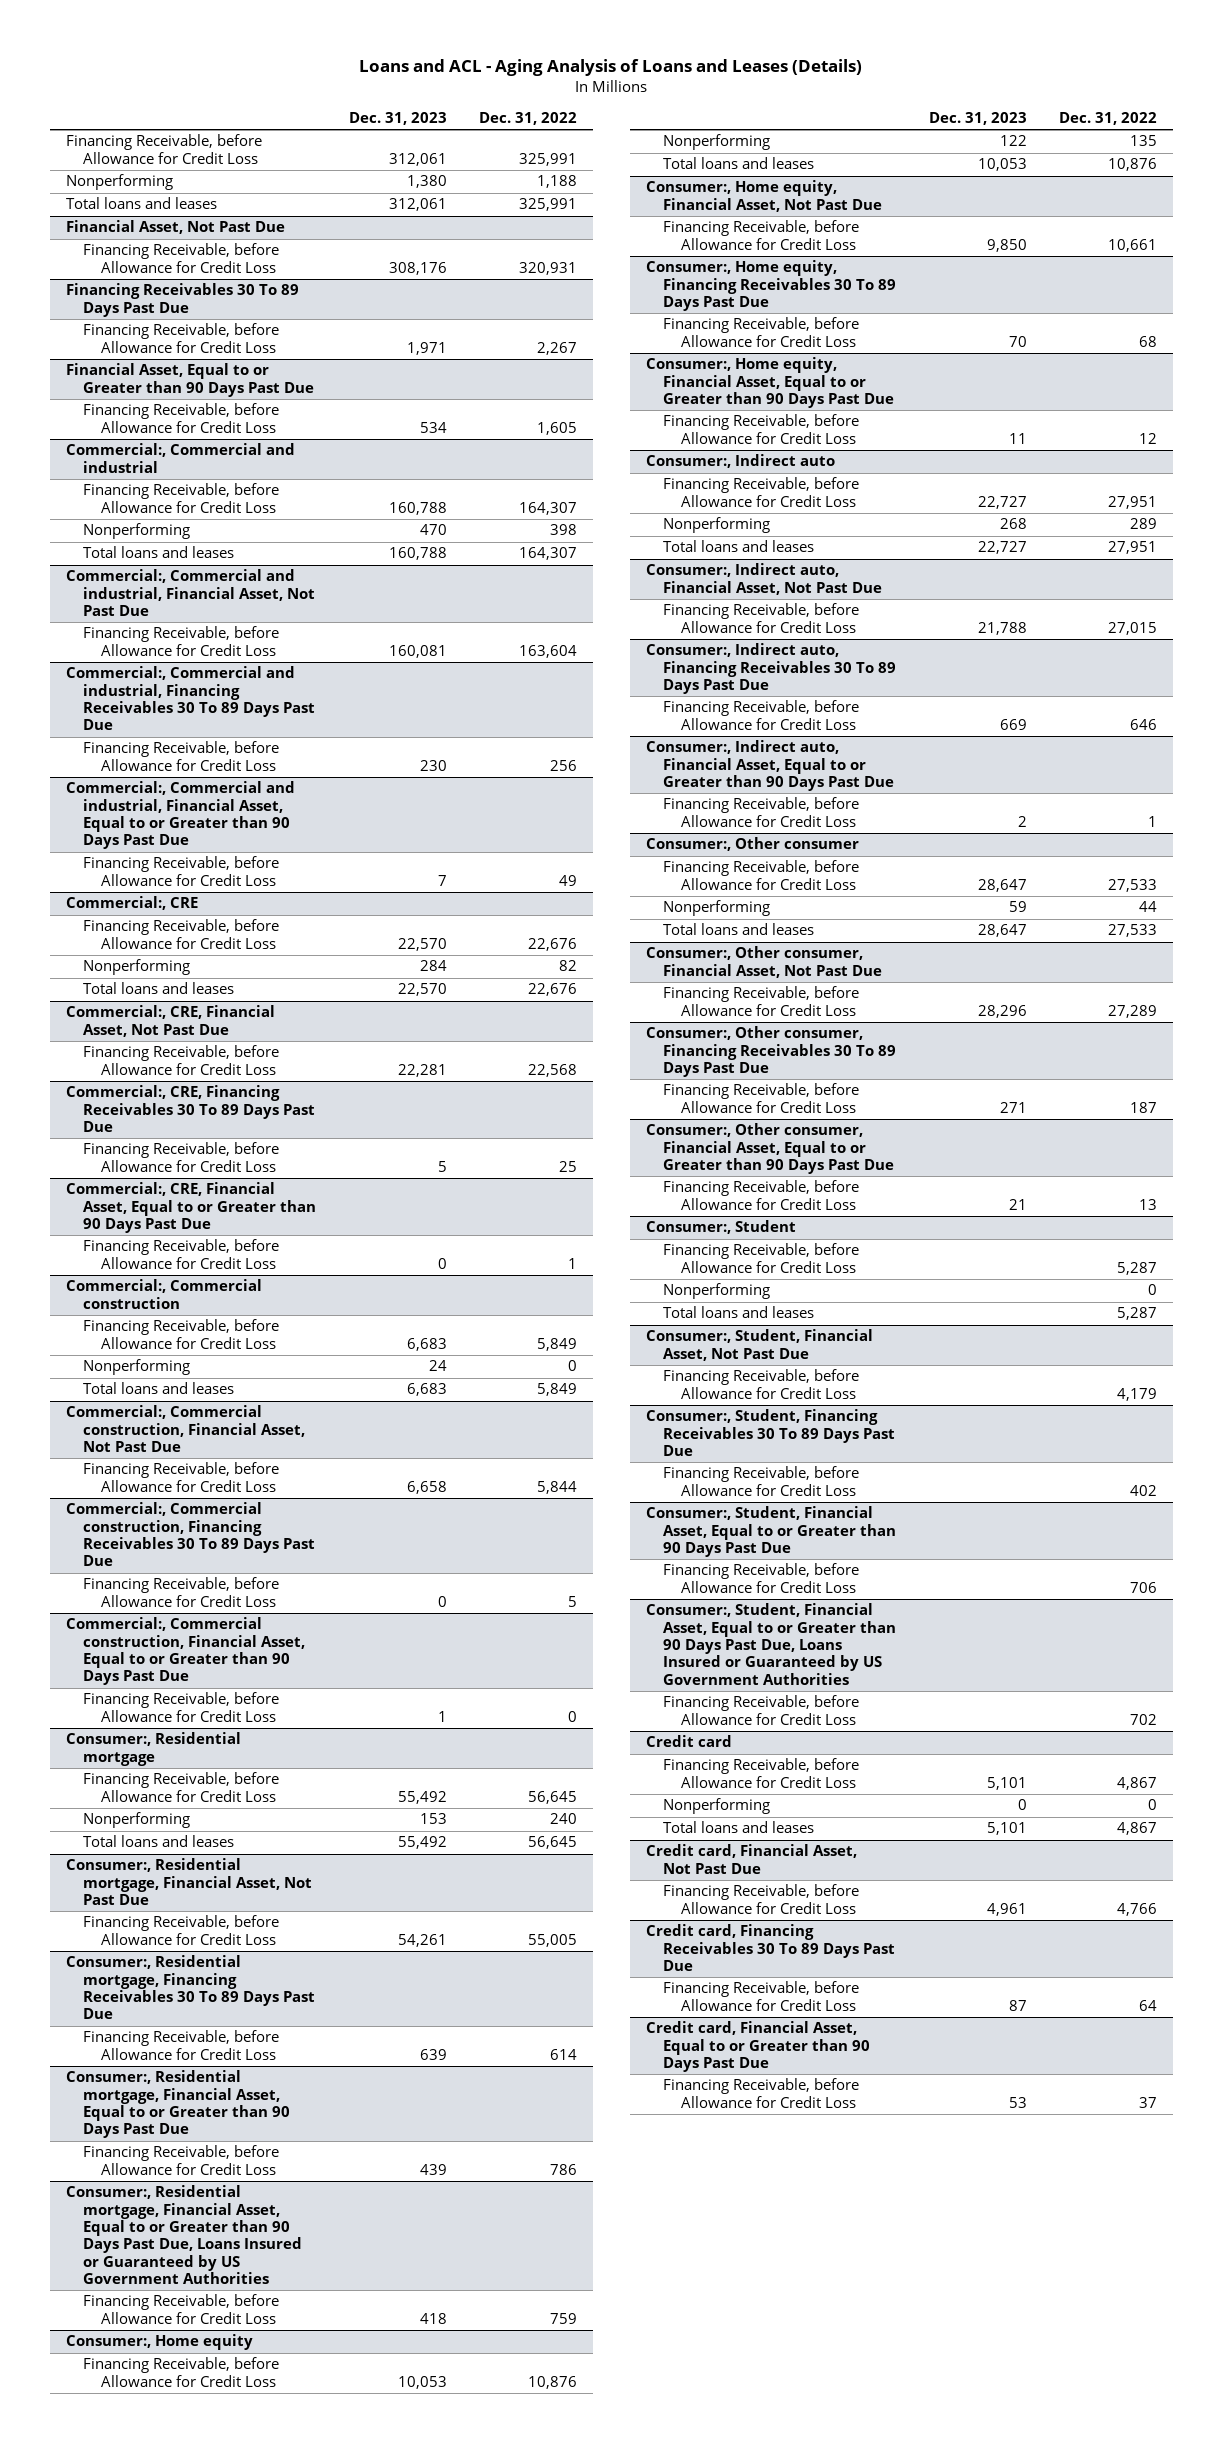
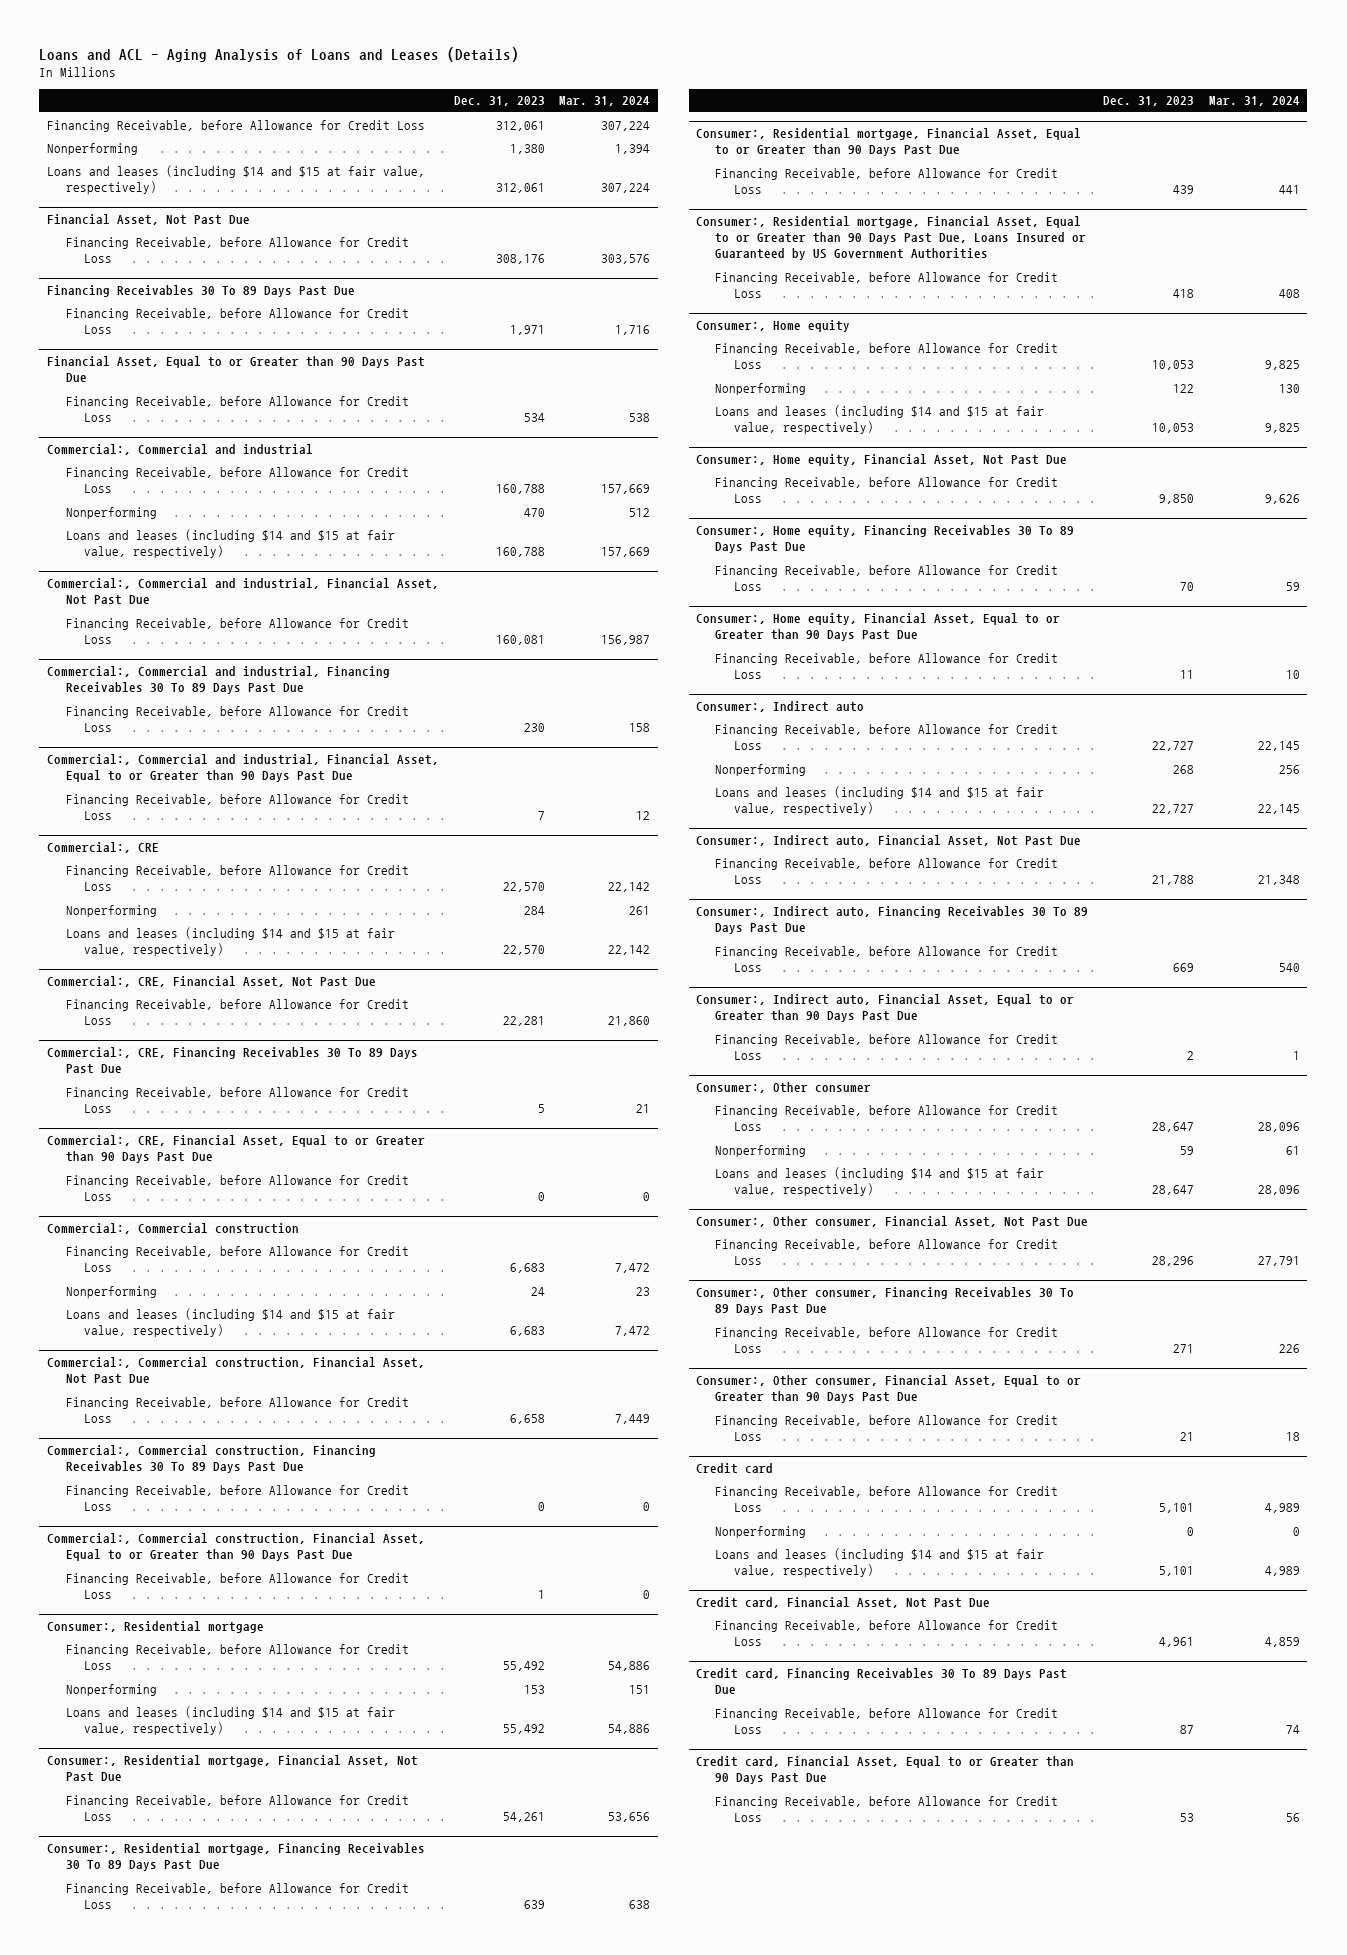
[479,111,578,125] Dec. 31, 2022 -> none
none -> [559,96,651,107] Mar. 31, 2024
[65,197,217,210] Total loans and leases -> [46,164,425,194] Loans and leases (including $14 and $15 at fair value, respectively)
[83,546,235,559] Total loans and leases -> [65,528,395,558] Loans and leases (including $14 and $15 at fair value, respectively)
[83,982,235,995] Total loans and leases -> [65,926,395,956] Loans and leases (including $14 and $15 at fair value, respectively)
[83,1382,235,1395] Total loans and leases -> [65,1307,395,1337] Loans and leases (including $14 and $15 at fair value, respectively)
[83,1835,235,1848] Total loans and leases -> [65,1705,395,1735] Loans and leases (including $14 and $15 at fair value, respectively)
[663,157,815,170] Total loans and leases -> [715,404,1045,434] Loans and leases (including $14 and $15 at fair value, respectively)
[663,540,815,553] Total loans and leases -> [715,785,1045,815] Loans and leases (including $14 and $15 at fair value, respectively)
[663,923,815,936] Total loans and leases -> [715,1166,1045,1196] Loans and leases (including $14 and $15 at fair value, respectively)
[645,1220,796,1235] Consumer:, Student -> none
[663,1243,860,1273] Financing Receivable, before Allowance for Credit Loss -> none
[663,1283,771,1300] Nonperforming -> none
[663,1306,815,1319] Total loans and leases -> none
[645,1329,873,1361] Consumer:, Student, Financial Asset, Not Past Due -> none
[663,1369,860,1399] Financing Receivable, before Allowance for Credit Loss -> none
[645,1409,896,1457] Consumer:, Student, Financing Receivables 30 To 89 Days Past Due -> none
[663,1466,860,1496] Financing Receivable, before Allowance for Credit Loss -> none
[645,1506,897,1558] Consumer:, Student, Financial Asset, Equal to or Greater than 90 Days Past Due -> none
[663,1563,860,1593] Financing Receivable, before Allowance for Credit Loss -> none
[645,1603,897,1685] Consumer:, Student, Financial Asset, Equal to or Greater than 90 Days Past Due, Loans Insured or Guaranteed by US Government Authorities -> none
[663,1695,860,1725] Financing Receivable, before Allowance for Credit Loss -> none
[663,1821,815,1834] Total loans and leases -> [715,1547,1045,1577] Loans and leases (including $14 and $15 at fair value, respectively)

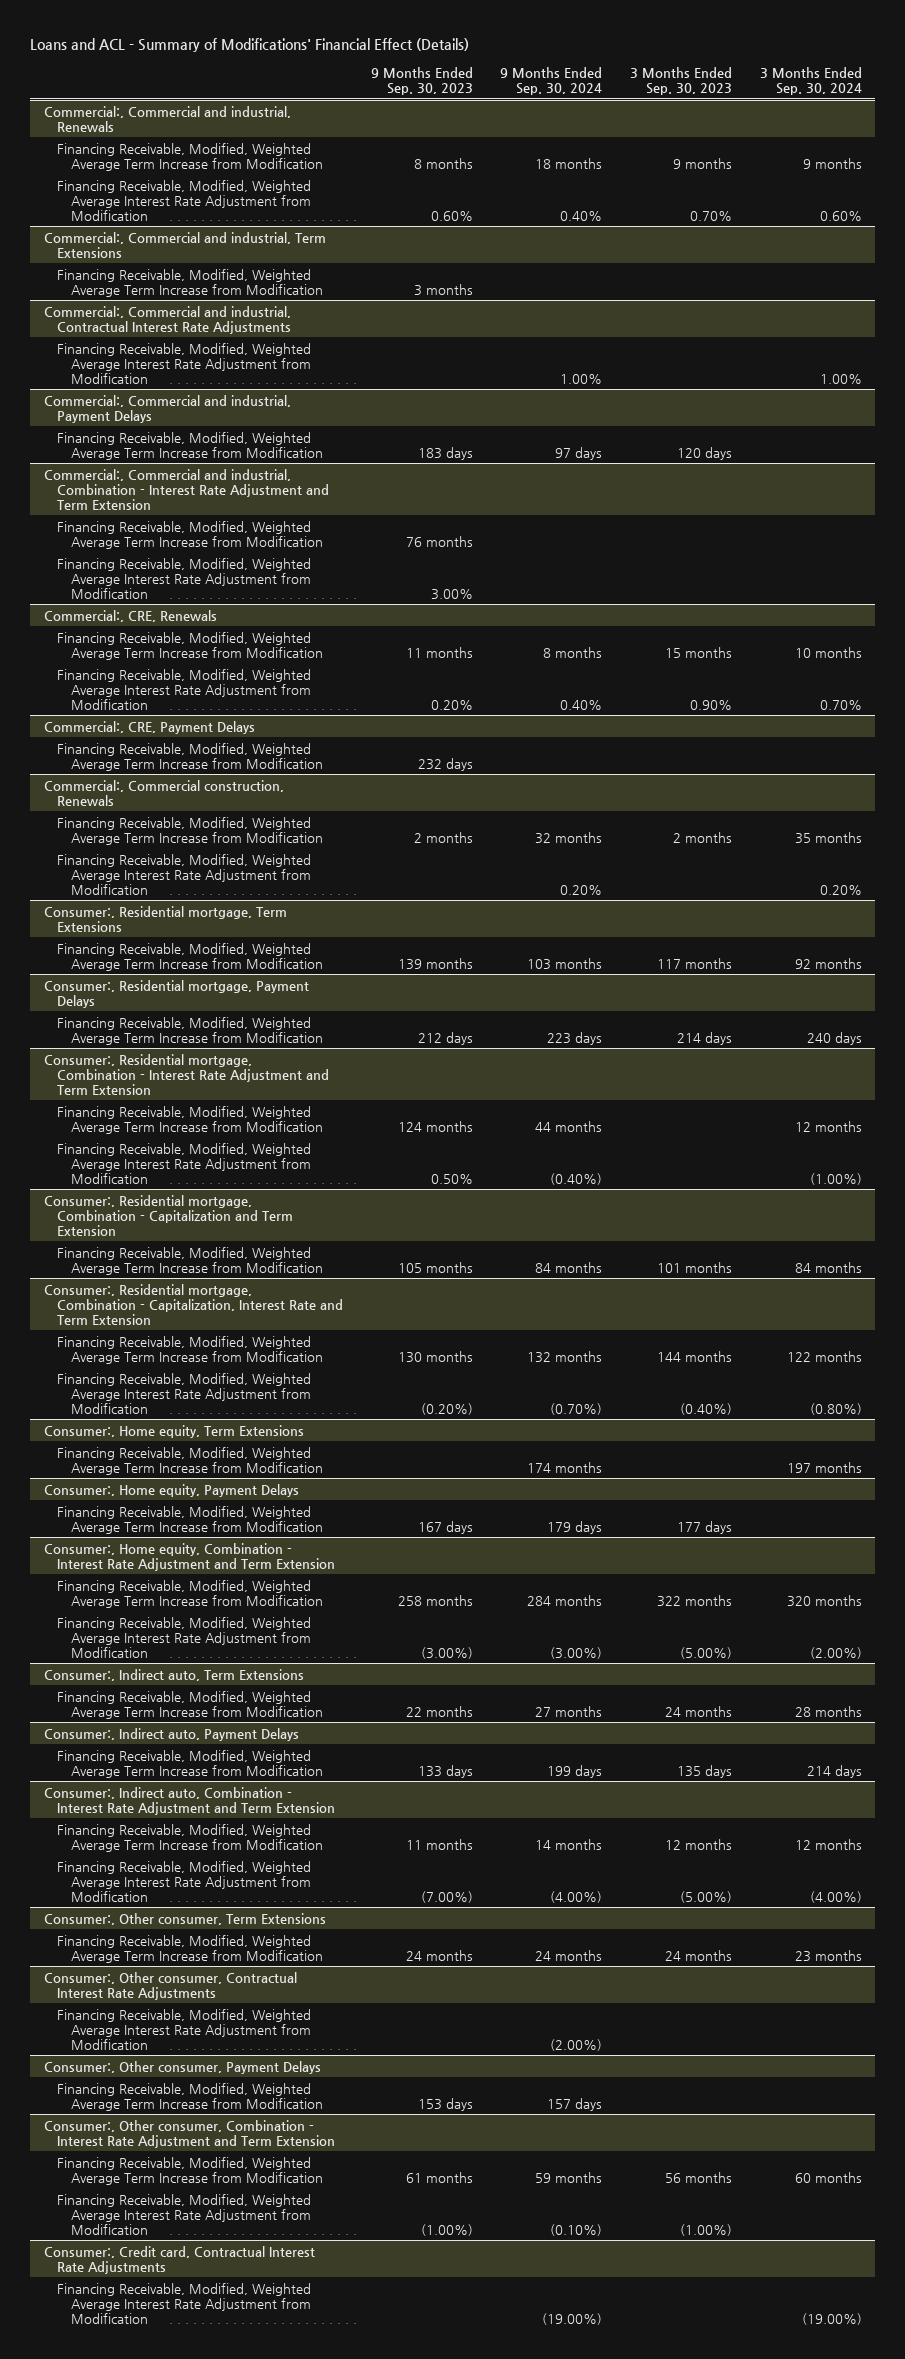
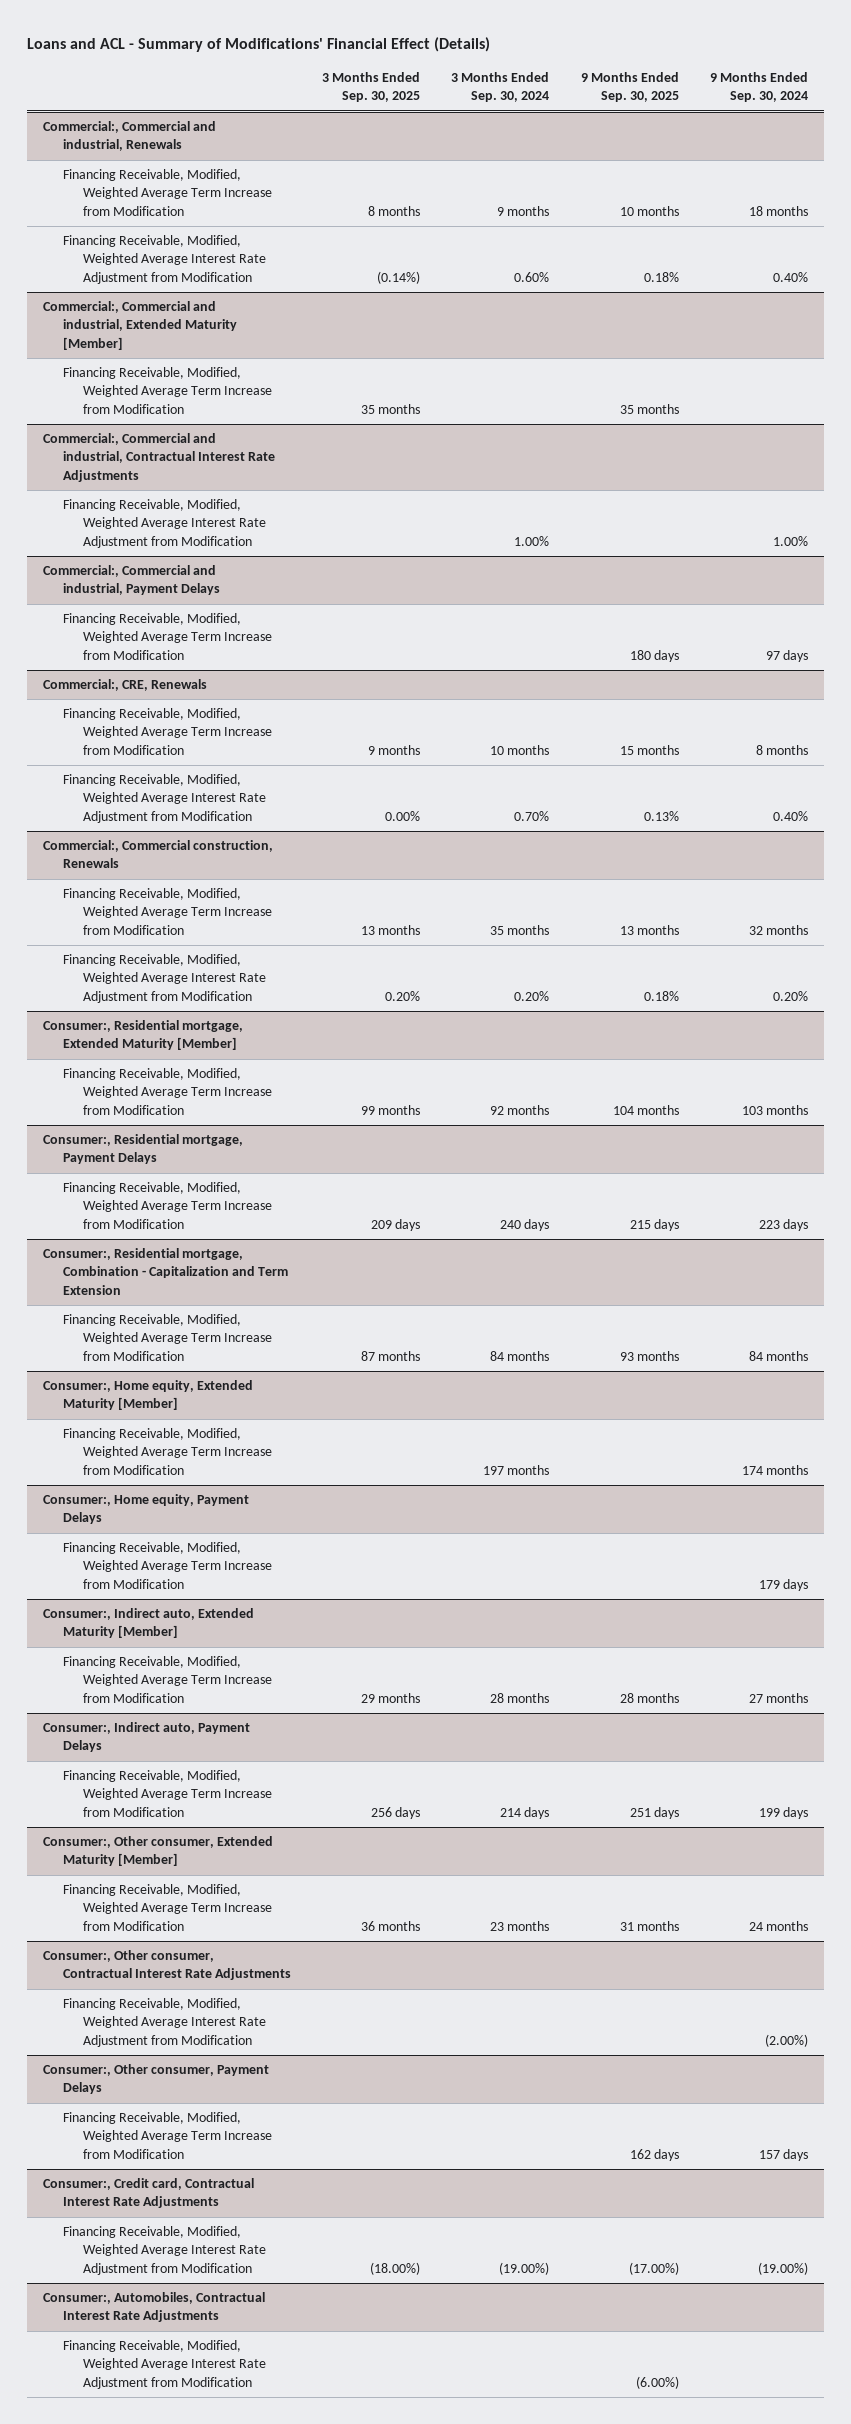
[370,67,473,95] 9 Months Ended Sep. 30, 2023 -> none
[629,67,732,95] 3 Months Ended Sep. 30, 2023 -> none
none -> [322,72,421,103] 3 Months Ended Sep. 30, 2025
none -> [580,72,679,103] 9 Months Ended Sep. 30, 2025
[43,231,326,258] Commercial:, Commercial and industrial, Term Extensions -> none
none -> [42,301,237,350] Commercial:, Commercial and industrial, Extended Maturity [Member]
[43,468,330,510] Commercial:, Commercial and industrial, Combination - Interest Rate Adjustment and Term Extension -> none
[57,520,323,549] Financing Receivable, Modified, Weighted Average Term Increase from Modification -> none
[57,557,312,599] Financing Receivable, Modified, Weighted Average Interest Rate Adjustment from Modification -> none
[43,720,255,734] Commercial:, CRE, Payment Delays -> none
[57,742,323,771] Financing Receivable, Modified, Weighted Average Term Increase from Modification -> none
[43,905,287,932] Consumer:, Residential mortgage, Term Extensions -> none
none -> [42,1020,243,1051] Consumer:, Residential mortgage, Extended Maturity [Member]
[43,1053,330,1095] Consumer:, Residential mortgage, Combination - Interest Rate Adjustment and Term Extension -> none
[57,1105,323,1134] Financing Receivable, Modified, Weighted Average Term Increase from Modification -> none
[57,1142,312,1184] Financing Receivable, Modified, Weighted Average Interest Rate Adjustment from Modification -> none
[43,1283,344,1325] Consumer:, Residential mortgage, Combination - Capitalization, Interest Rate and Term Extension -> none
[57,1335,323,1364] Financing Receivable, Modified, Weighted Average Term Increase from Modification -> none
[57,1372,312,1414] Financing Receivable, Modified, Weighted Average Interest Rate Adjustment from Modification -> none
[43,1424,304,1438] Consumer:, Home equity, Term Extensions -> none
none -> [42,1380,253,1411] Consumer:, Home equity, Extended Maturity [Member]
[43,1542,336,1571] Consumer:, Home equity, Combination - Interest Rate Adjustment and Term Extension -> none
[57,1579,323,1608] Financing Receivable, Modified, Weighted Average Term Increase from Modification -> none
[57,1616,312,1658] Financing Receivable, Modified, Weighted Average Interest Rate Adjustment from Modification -> none
[43,1668,304,1681] Consumer:, Indirect auto, Term Extensions -> none
none -> [42,1608,254,1639] Consumer:, Indirect auto, Extended Maturity [Member]
[43,1786,336,1815] Consumer:, Indirect auto, Combination - Interest Rate Adjustment and Term Extension -> none
[57,1823,323,1852] Financing Receivable, Modified, Weighted Average Term Increase from Modification -> none
[57,1860,312,1902] Financing Receivable, Modified, Weighted Average Interest Rate Adjustment from Modification -> none
[43,1912,326,1925] Consumer:, Other consumer, Term Extensions -> none
none -> [42,1836,273,1867] Consumer:, Other consumer, Extended Maturity [Member]
[43,2119,336,2148] Consumer:, Other consumer, Combination - Interest Rate Adjustment and Term Extension -> none
[57,2156,323,2185] Financing Receivable, Modified, Weighted Average Term Increase from Modification -> none
[57,2193,312,2235] Financing Receivable, Modified, Weighted Average Interest Rate Adjustment from Modification -> none
none -> [42,2292,265,2323] Consumer:, Automobiles, Contractual Interest Rate Adjustments
none -> [62,2340,267,2389] Financing Receivable, Modified, Weighted Average Interest Rate Adjustment from Modification

